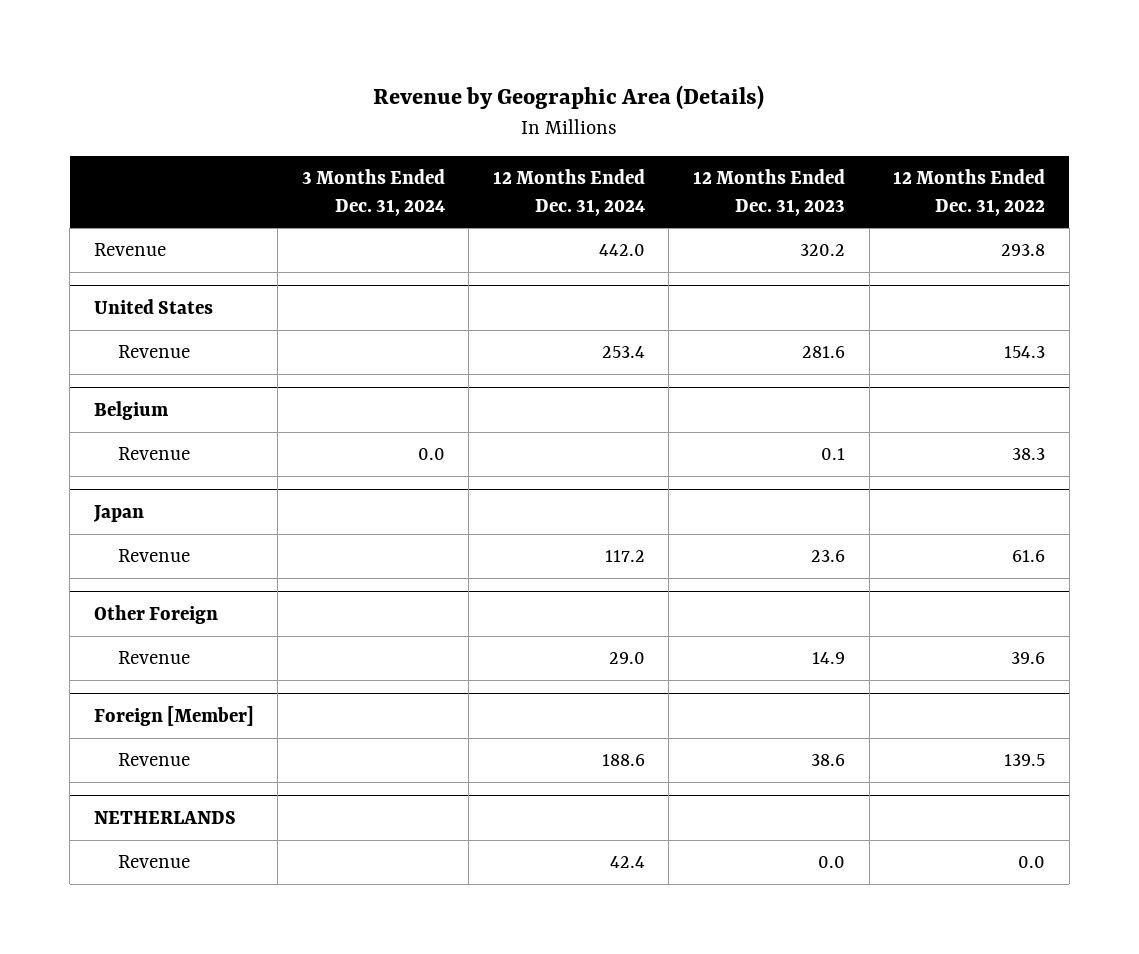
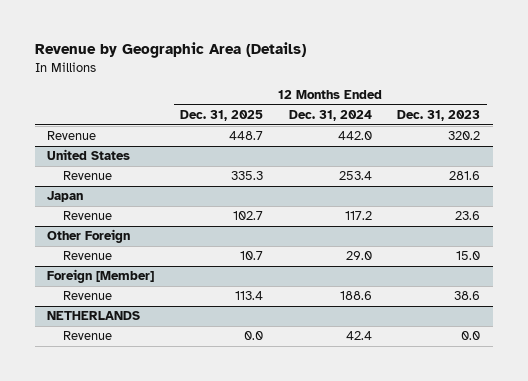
[301,168,445,216] 3 Months Ended Dec. 31, 2024 -> none
[893,168,1046,216] 12 Months Ended Dec. 31, 2022 -> none
none -> [180,110,264,122] Dec. 31, 2025
[93,401,169,421] Belgium -> none
[118,447,191,461] Revenue -> none
[811,652,845,665] 14.9 -> [456,251,481,261] 15.0

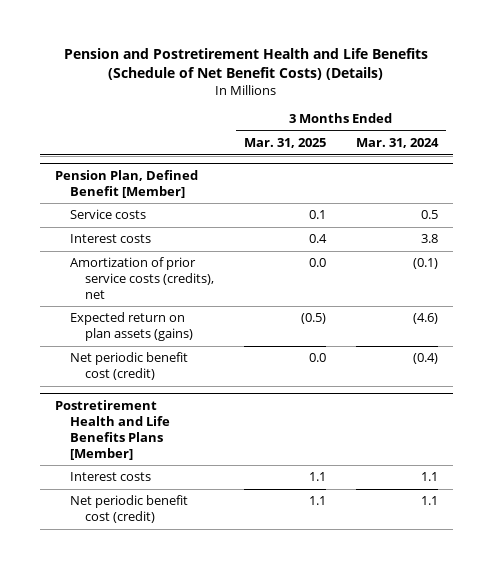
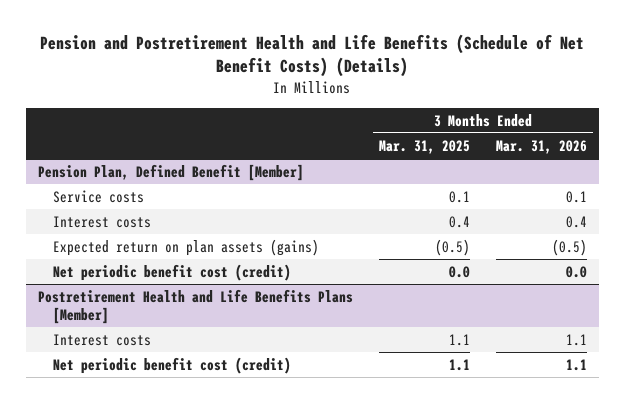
[356,138,440,149] Mar. 31, 2024 -> none
none -> [495,139,587,154] Mar. 31, 2026
[69,257,214,299] Amortization of prior service costs (credits), net -> none

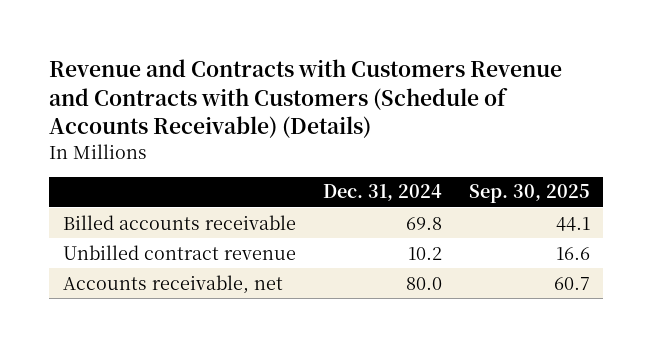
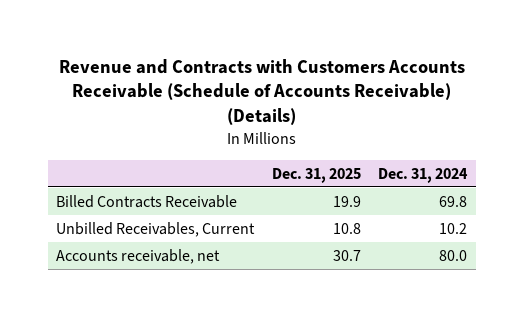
[48,59,562,138] Revenue and Contracts with Customers Revenue and Contracts with Customers (Schedule of Accounts Receivable) (Details) -> [58,58,465,126] Revenue and Contracts with Customers Accounts Receivable (Schedule of Accounts Receivable) (Details)
[468,184,590,204] Sep. 30, 2025 -> none
none -> [271,167,361,183] Dec. 31, 2025
[62,244,296,260] Unbilled contract revenue -> none
[62,214,296,230] Billed accounts receivable -> [56,194,238,208] Billed Contracts Receivable
none -> [56,221,256,237] Unbilled Receivables, Current

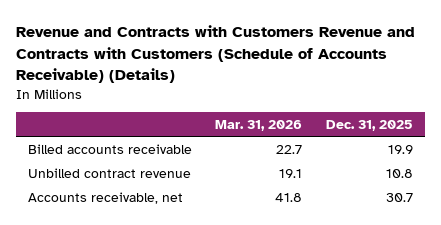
[58,58,465,126] Revenue and Contracts with Customers Accounts Receivable (Schedule of Accounts Receivable) (Details) -> [15,25,415,83] Revenue and Contracts with Customers Revenue and Contracts with Customers (Schedule of Accounts Receivable) (Details)
[378,167,469,183] Dec. 31, 2024 -> none
none -> [215,120,303,132] Mar. 31, 2026
[56,221,256,237] Unbilled Receivables, Current -> none
[56,194,238,208] Billed Contracts Receivable -> [27,143,192,154] Billed accounts receivable
none -> [27,167,191,178] Unbilled contract revenue

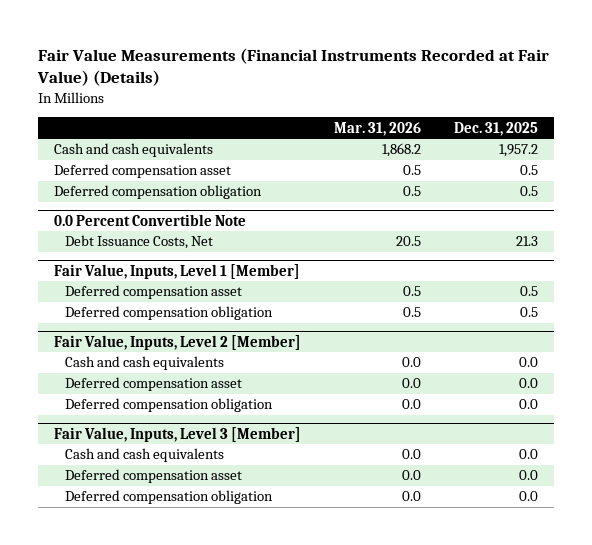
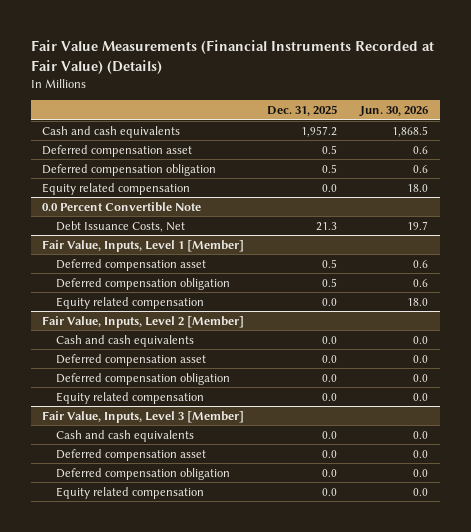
[334,121,422,136] Mar. 31, 2026 -> none
none -> [359,106,429,118] Jun. 30, 2026
none -> [42,182,191,195] Equity related compensation
none -> [56,296,205,309] Equity related compensation
none -> [56,391,205,404] Equity related compensation
none -> [56,486,205,499] Equity related compensation

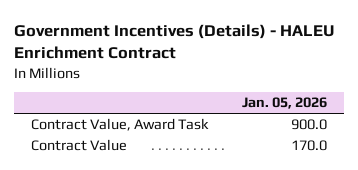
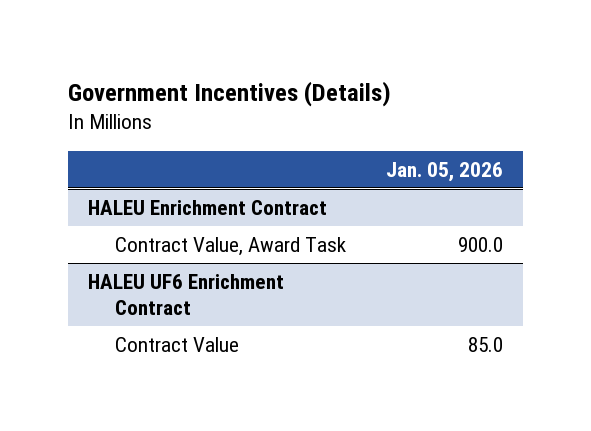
[13,23,335,60] Government Incentives (Details) - HALEU Enrichment Contract -> [68,80,392,107] Government Incentives (Details)
none -> [88,200,328,216] HALEU Enrichment Contract
none -> [88,274,285,315] HALEU UF6 Enrichment Contract
[290,140,327,152] 170.0 -> [467,337,503,353] 85.0

